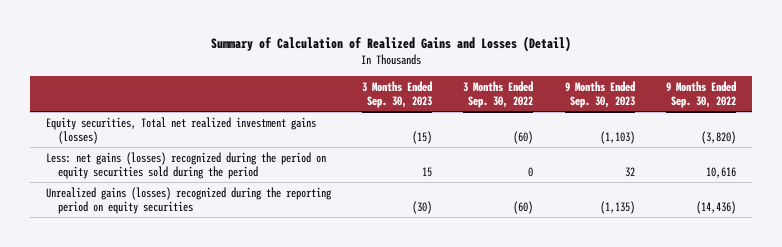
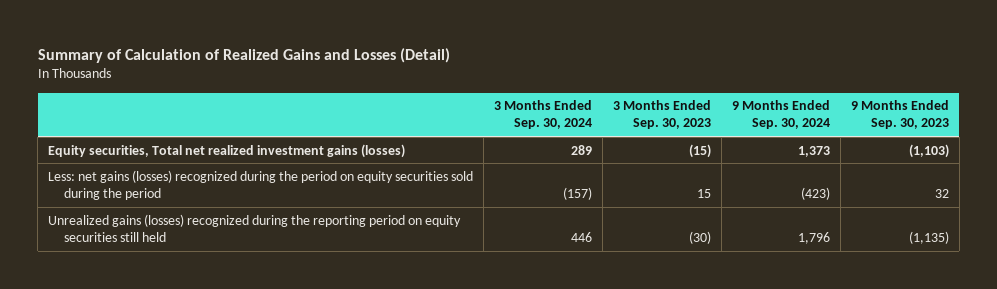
[463,80,534,108] 3 Months Ended Sep. 30, 2022 -> none
[666,80,737,108] 9 Months Ended Sep. 30, 2022 -> none
none -> [494,100,593,130] 3 Months Ended Sep. 30, 2024
none -> [731,100,830,130] 9 Months Ended Sep. 30, 2024
[45,186,332,214] Unrealized gains (losses) recognized during the reporting period on equity securities -> [48,213,462,242] Unrealized gains (losses) recognized during the reporting period on equity securities still held

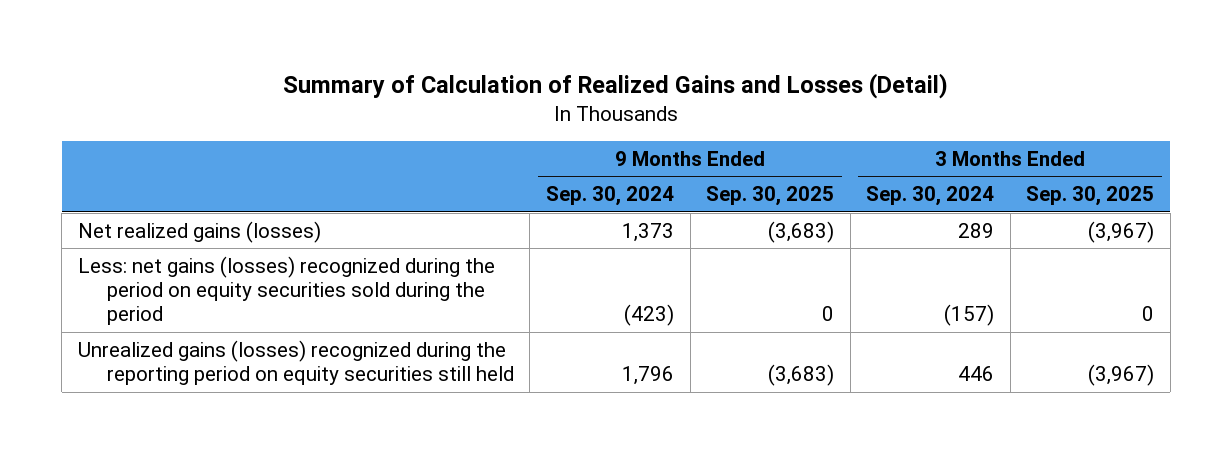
[612,100,711,130] 3 Months Ended Sep. 30, 2023 -> none
[850,100,949,130] 9 Months Ended Sep. 30, 2023 -> none
none -> [706,186,835,207] Sep. 30, 2025
none -> [1026,186,1155,207] Sep. 30, 2025
[48,143,406,158] Equity securities, Total net realized investment gains (losses) -> [77,220,321,243] Net realized gains (losses)

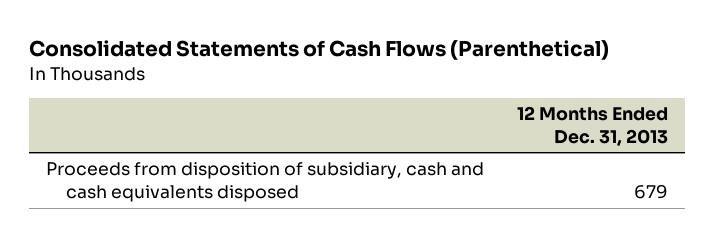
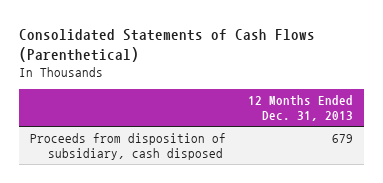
[45,162,484,203] Proceeds from disposition of subsidiary, cash and cash equivalents disposed -> [29,133,226,161] Proceeds from disposition of subsidiary, cash disposed

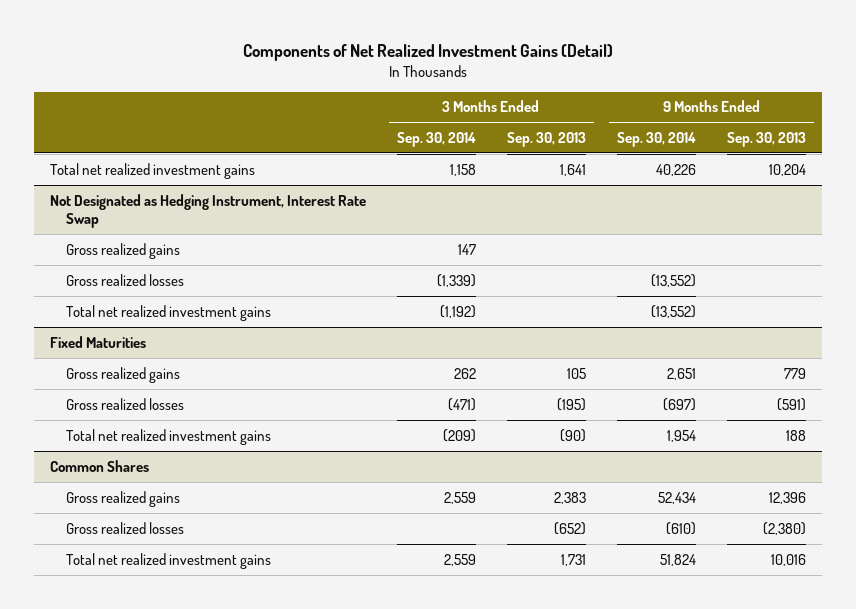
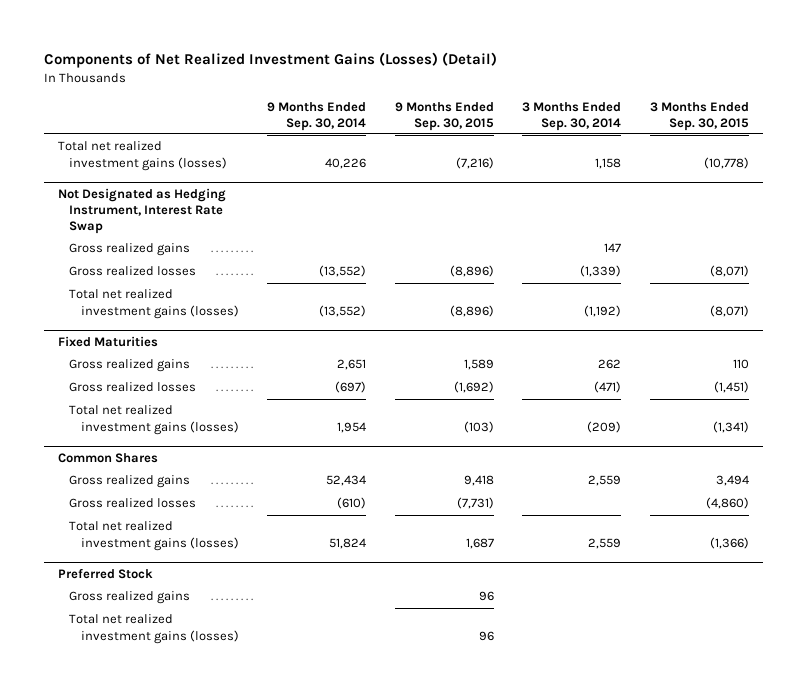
[242,43,613,61] Components of Net Realized Investment Gains (Detail) -> [43,52,497,69] Components of Net Realized Investment Gains (Losses) (Detail)
[506,131,586,147] Sep. 30, 2013 -> none
[727,131,807,147] Sep. 30, 2013 -> none
none -> [394,101,494,131] 9 Months Ended Sep. 30, 2015
none -> [650,101,750,131] 3 Months Ended Sep. 30, 2015
[49,162,255,179] Total net realized investment gains -> [57,141,228,171] Total net realized investment gains (losses)
[66,304,272,321] Total net realized investment gains -> [69,289,239,319] Total net realized investment gains (losses)
[66,428,272,445] Total net realized investment gains -> [69,405,239,435] Total net realized investment gains (losses)
[66,552,272,569] Total net realized investment gains -> [69,521,239,551] Total net realized investment gains (losses)
none -> [57,567,153,579] Preferred Stock
none -> [69,591,191,605] Gross realized gains
none -> [69,614,239,644] Total net realized investment gains (losses)

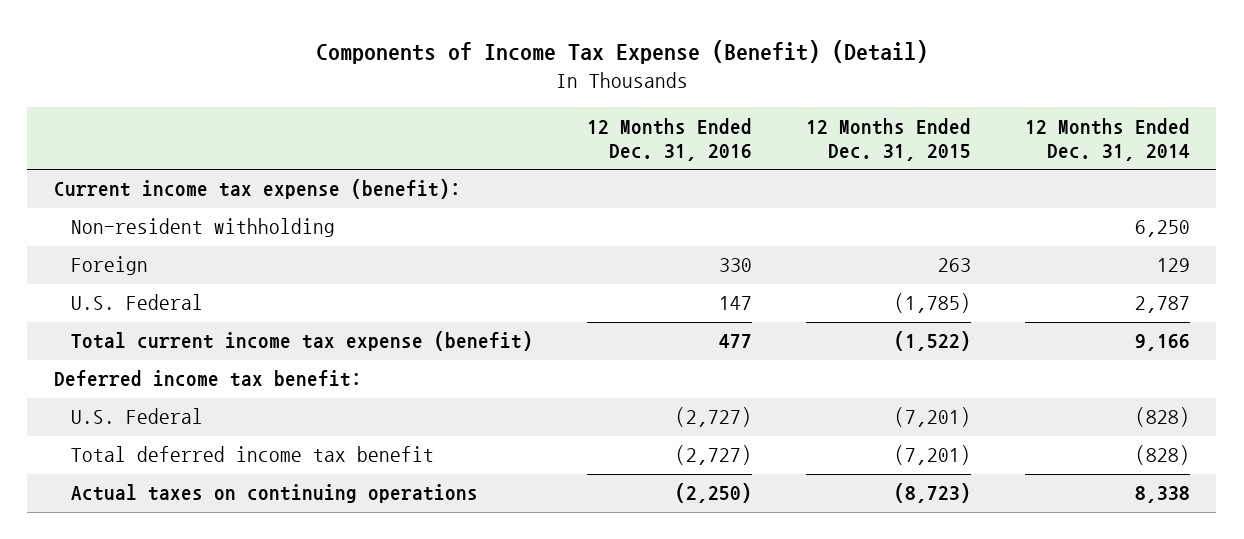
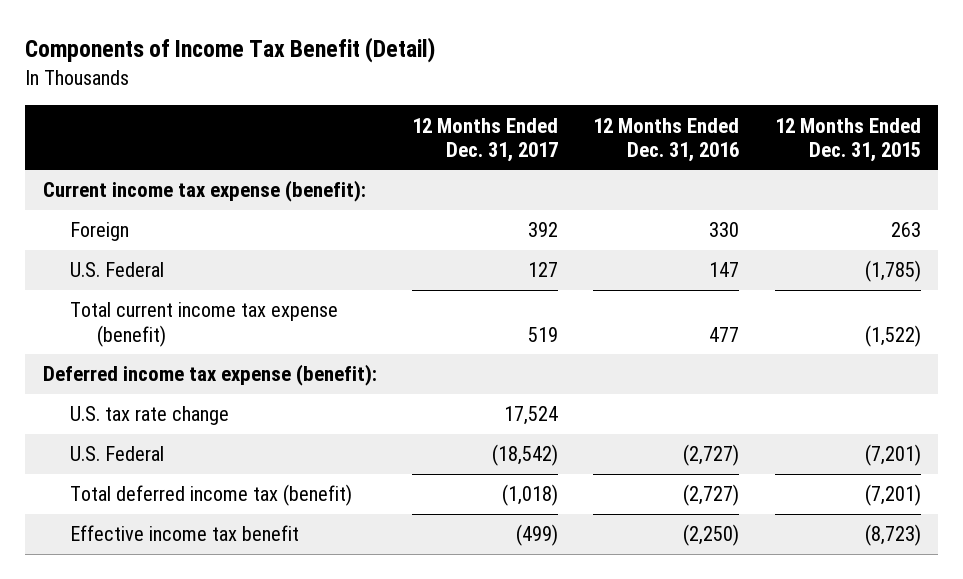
[315,40,928,65] Components of Income Tax Expense (Benefit) (Detail) -> [25,37,436,64] Components of Income Tax Benefit (Detail)
[1024,117,1190,161] 12 Months Ended Dec. 31, 2014 -> none
none -> [412,117,559,162] 12 Months Ended Dec. 31, 2017
[71,218,336,238] Non-resident withholding -> none
[54,370,363,388] Deferred income tax benefit: -> [42,364,377,387] Deferred income tax expense (benefit):
none -> [69,406,229,426] U.S. tax rate change
[71,446,435,463] Total deferred income tax benefit -> [69,484,352,507] Total deferred income tax (benefit)
[71,484,479,504] Actual taxes on continuing operations -> [69,525,299,542] Effective income tax benefit

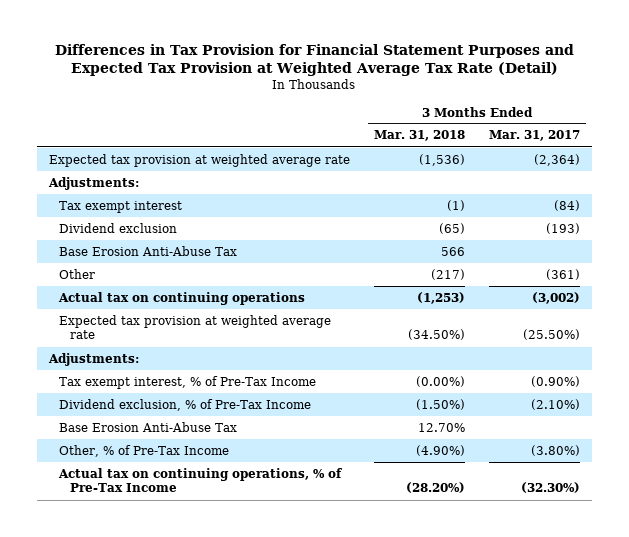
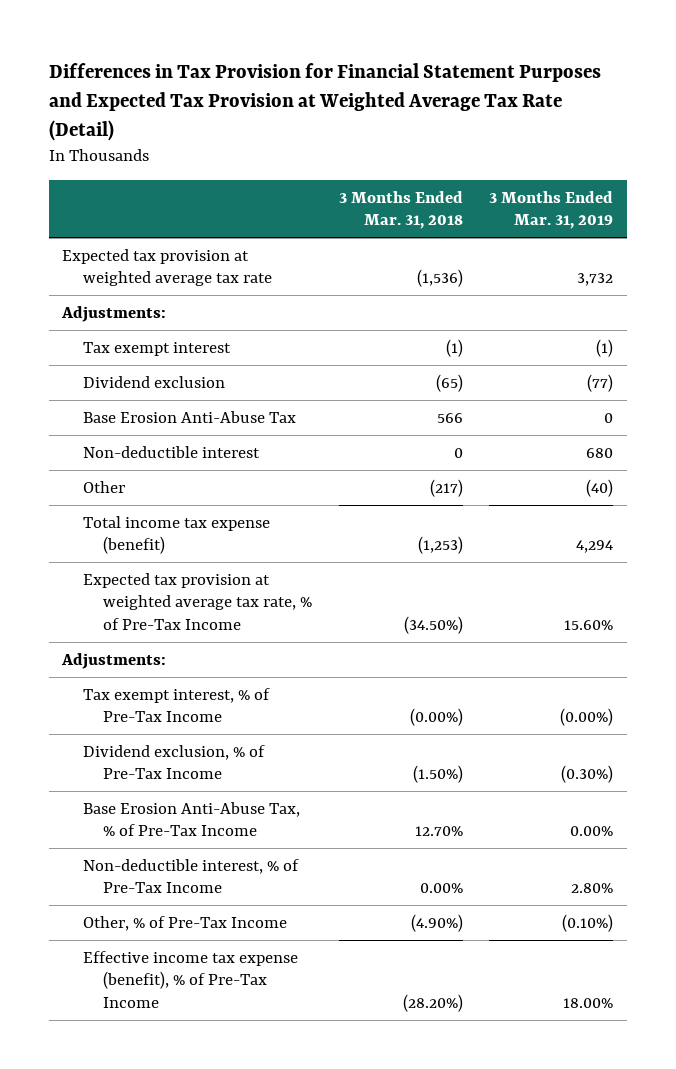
[488,130,580,142] Mar. 31, 2017 -> none
none -> [489,190,614,230] 3 Months Ended Mar. 31, 2019
[49,153,351,167] Expected tax provision at weighted average rate -> [62,248,272,287] Expected tax provision at weighted average tax rate
none -> [82,445,260,458] Non-deductible interest
[58,291,306,305] Actual tax on continuing operations -> [82,515,270,555] Total income tax expense (benefit)
[59,314,332,340] Expected tax provision at weighted average rate -> [82,572,313,630] Expected tax provision at weighted average tax rate, % of Pre-Tax Income
[59,421,238,432] Base Erosion Anti-Abuse Tax -> [82,801,300,837] Base Erosion Anti-Abuse Tax, % of Pre-Tax Income
none -> [82,858,299,894] Non-deductible interest, % of Pre-Tax Income
[58,467,343,493] Actual tax on continuing operations, % of Pre-Tax Income -> [82,950,298,1008] Effective income tax expense (benefit), % of Pre-Tax Income

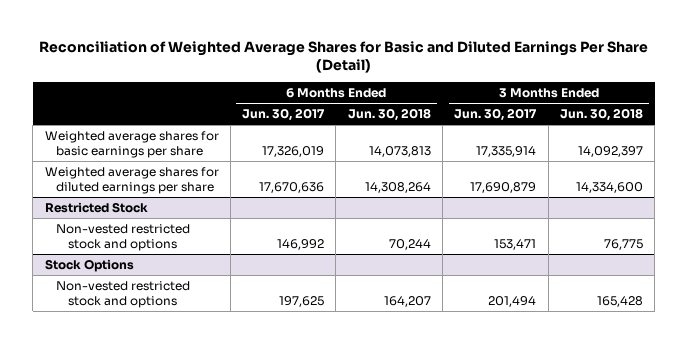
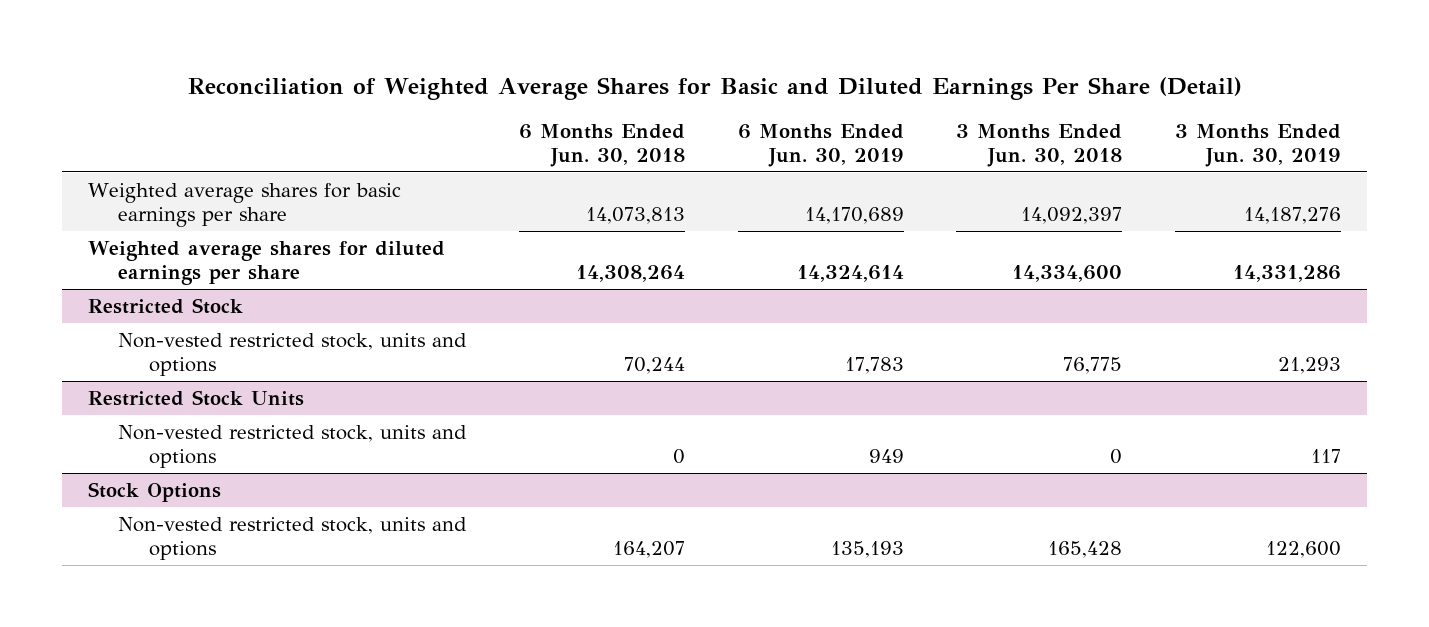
[242,108,326,122] Jun. 30, 2017 -> none
[454,108,538,122] Jun. 30, 2017 -> none
none -> [737,124,904,167] 6 Months Ended Jun. 30, 2019
none -> [1175,124,1342,167] 3 Months Ended Jun. 30, 2019
[56,223,191,251] Non-vested restricted stock and options -> [118,333,468,376] Non-vested restricted stock, units and options
none -> [88,390,305,407] Restricted Stock Units
none -> [118,425,468,468] Non-vested restricted stock, units and options
[56,280,191,308] Non-vested restricted stock and options -> [118,517,468,560] Non-vested restricted stock, units and options

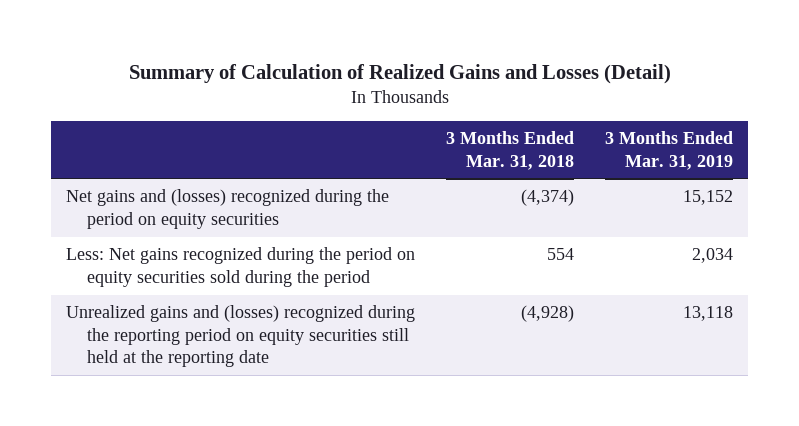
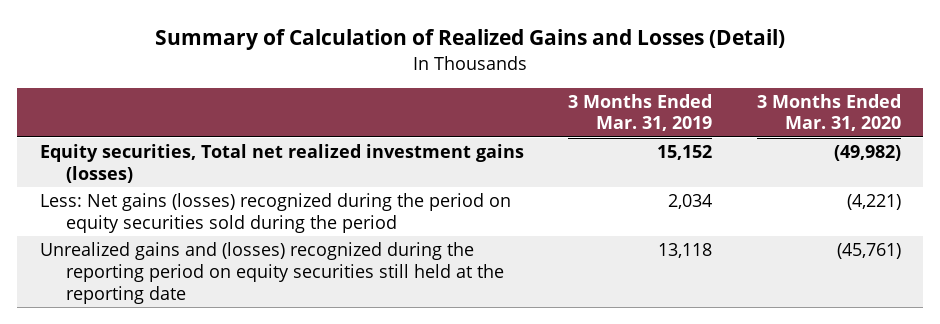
[446,131,575,170] 3 Months Ended Mar. 31, 2018 -> none
none -> [756,93,901,132] 3 Months Ended Mar. 31, 2020
[66,189,390,229] Net gains and (losses) recognized during the period on equity securities -> [39,144,524,183] Equity securities, Total net realized investment gains (losses)
[66,247,416,287] Less: Net gains recognized during the period on equity securities sold during the period -> [39,193,511,233] Less: Net gains (losses) recognized during the period on equity securities sold during the period

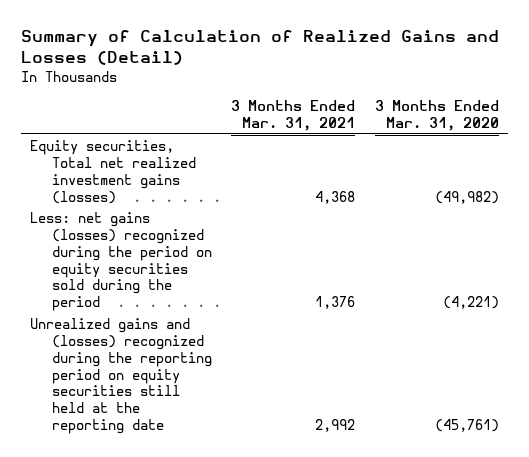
[568,93,713,132] 3 Months Ended Mar. 31, 2019 -> none
none -> [231,100,356,132] 3 Months Ended Mar. 31, 2021
[39,193,511,233] Less: Net gains (losses) recognized during the period on equity securities sold during the period -> [30,212,212,312] Less: net gains (losses) recognized during the period on equity securities sold during the period

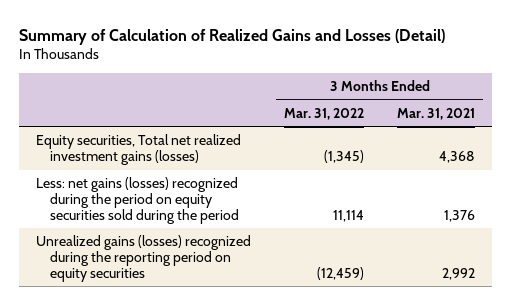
[374,100,499,132] 3 Months Ended Mar. 31, 2020 -> none
none -> [283,107,364,120] Mar. 31, 2022
[30,318,212,435] Unrealized gains and (losses) recognized during the reporting period on equity securities still held at the reporting date -> [35,235,251,283] Unrealized gains (losses) recognized during the reporting period on equity securities

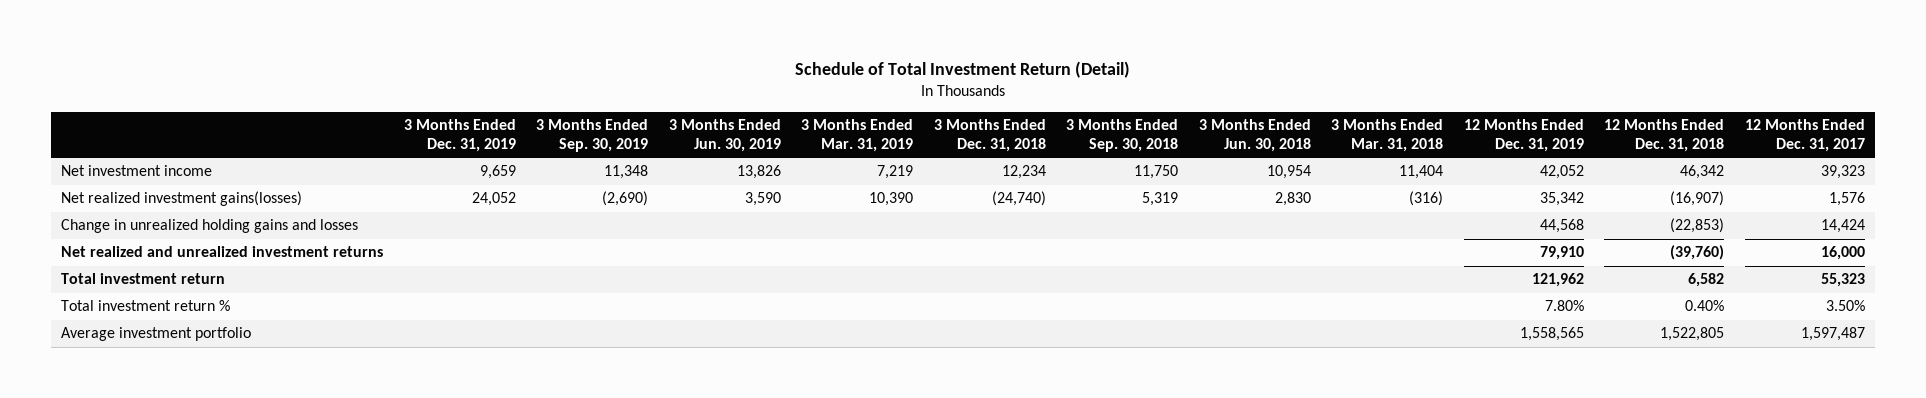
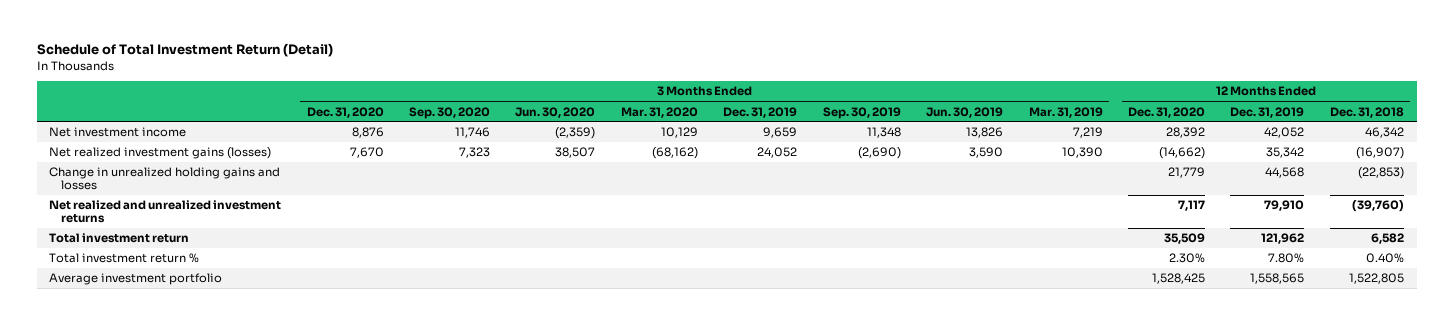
[933,119,1046,152] 3 Months Ended Dec. 31, 2018 -> none
[1066,119,1179,152] 3 Months Ended Sep. 30, 2018 -> none
[1198,119,1311,152] 3 Months Ended Jun. 30, 2018 -> none
[1331,119,1444,152] 3 Months Ended Mar. 31, 2018 -> none
[1744,119,1865,152] 12 Months Ended Dec. 31, 2017 -> none
none -> [306,106,384,118] Dec. 31, 2020
none -> [409,106,491,119] Sep. 30, 2020
none -> [515,106,596,118] Jun. 30, 2020
none -> [620,106,698,118] Mar. 31, 2020
none -> [1128,106,1206,118] Dec. 31, 2020
[61,191,303,207] Net realized investment gains(losses) -> [49,147,272,160] Net realized investment gains (losses)

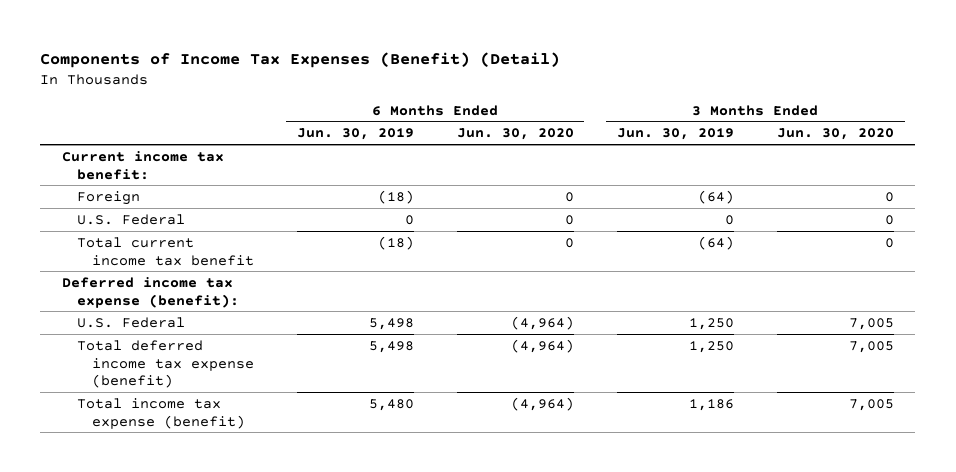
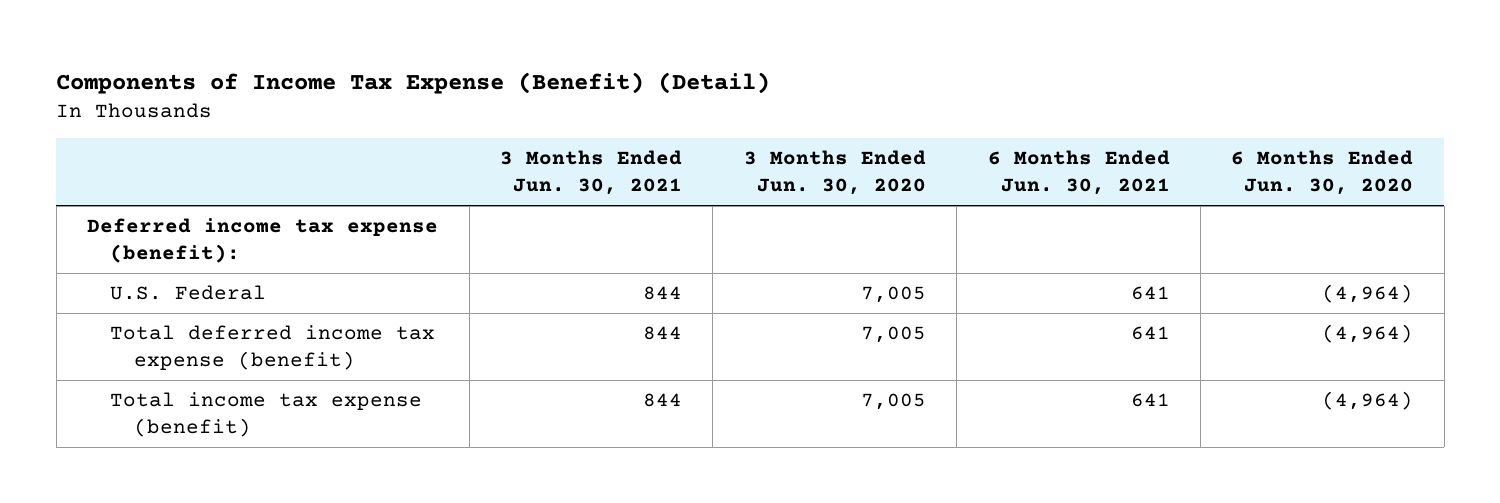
[40,51,561,68] Components of Income Tax Expenses (Benefit) (Detail) -> [56,71,771,94] Components of Income Tax Expense (Benefit) (Detail)
[296,128,414,141] Jun. 30, 2019 -> none
[616,128,734,141] Jun. 30, 2019 -> none
none -> [499,150,682,196] 3 Months Ended Jun. 30, 2021
none -> [987,150,1170,196] 6 Months Ended Jun. 30, 2021
[61,150,224,180] Current income tax benefit: -> none
[76,190,140,205] Foreign -> none
[76,213,185,225] U.S. Federal -> none
[76,236,254,266] Total current income tax benefit -> none

